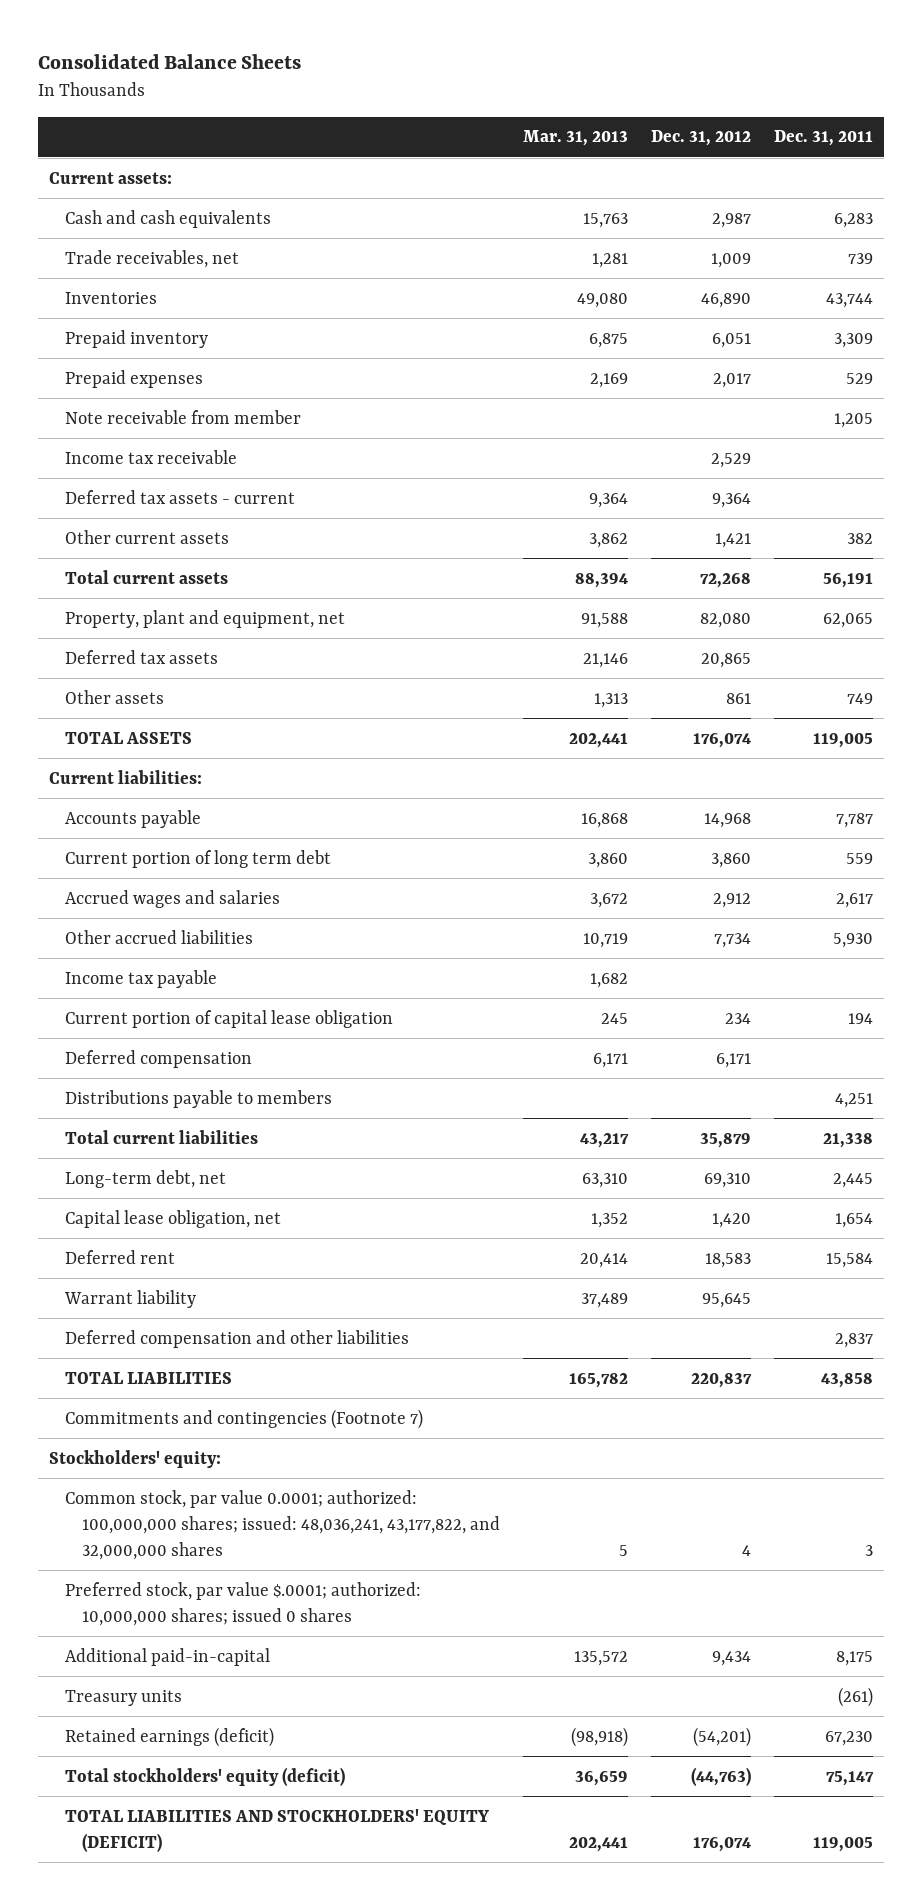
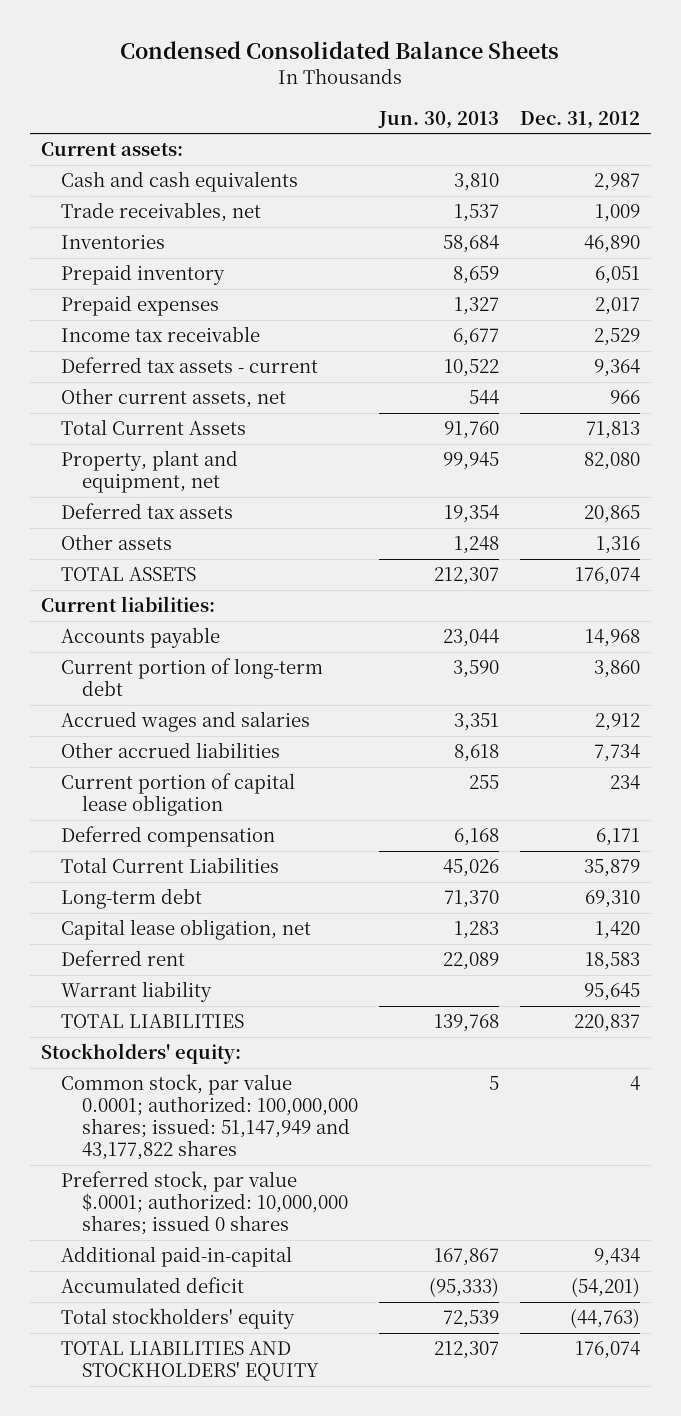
[37,54,301,70] Consolidated Balance Sheets -> [120,40,560,59] Condensed Consolidated Balance Sheets
[522,130,628,147] Mar. 31, 2013 -> none
[773,130,873,147] Dec. 31, 2011 -> none
none -> [377,110,499,129] Jun. 30, 2013
[65,409,302,424] Note receivable from member -> none
[65,529,230,544] Other current assets -> [61,388,287,409] Other current assets, net
[714,532,751,548] 1,421 -> [609,390,640,405] 966
[65,569,229,584] Total current assets -> [61,419,247,436] Total Current Assets
[699,572,751,588] 72,268 -> [585,421,640,440] 71,813
[725,692,751,704] 861 -> [595,536,640,555] 1,316
[65,849,332,868] Current portion of long term debt -> [61,658,324,697] Current portion of long-term debt
[65,969,218,988] Income tax payable -> none
[65,1089,333,1108] Distributions payable to members -> none
[65,1129,259,1144] Total current liabilities -> [61,857,280,874] Total Current Liabilities
[65,1169,227,1188] Long-term debt, net -> [61,888,203,910] Long-term debt
[65,1329,410,1348] Deferred compensation and other liabilities -> none
[65,1408,424,1429] Commitments and contingencies (Footnote 7) -> none
[65,1489,500,1560] Common stock, par value 0.0001; authorized: 100,000,000 shares; issued: 48,036,241, 43,177,822, and 32,000,000 shares -> [61,1074,358,1161] Common stock, par value 0.0001; authorized: 100,000,000 shares; issued: 51,147,949 and 43,177,822 shares
[65,1689,183,1706] Treasury units -> none
[65,1726,275,1747] Retained earnings (deficit) -> [61,1277,245,1294] Accumulated deficit
[65,1766,346,1786] Total stockholders' equity (deficit) -> [61,1308,296,1330] Total stockholders' equity
[65,1808,490,1852] TOTAL LIABILITIES AND STOCKHOLDERS' EQUITY (DEFICIT) -> [61,1341,319,1382] TOTAL LIABILITIES AND STOCKHOLDERS' EQUITY

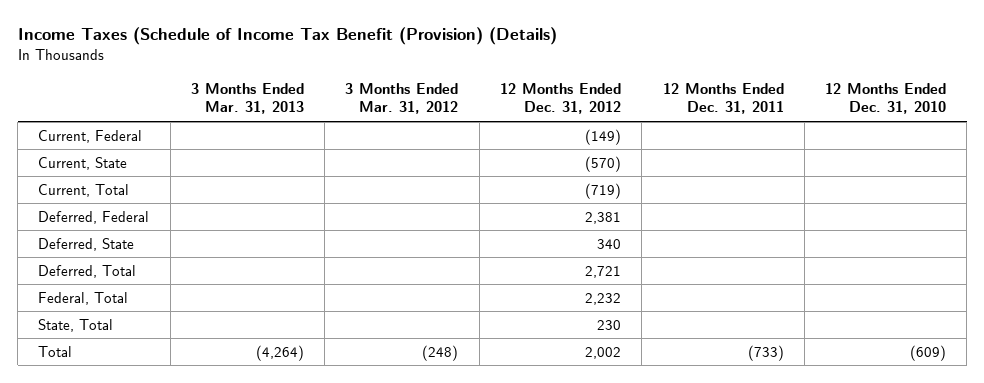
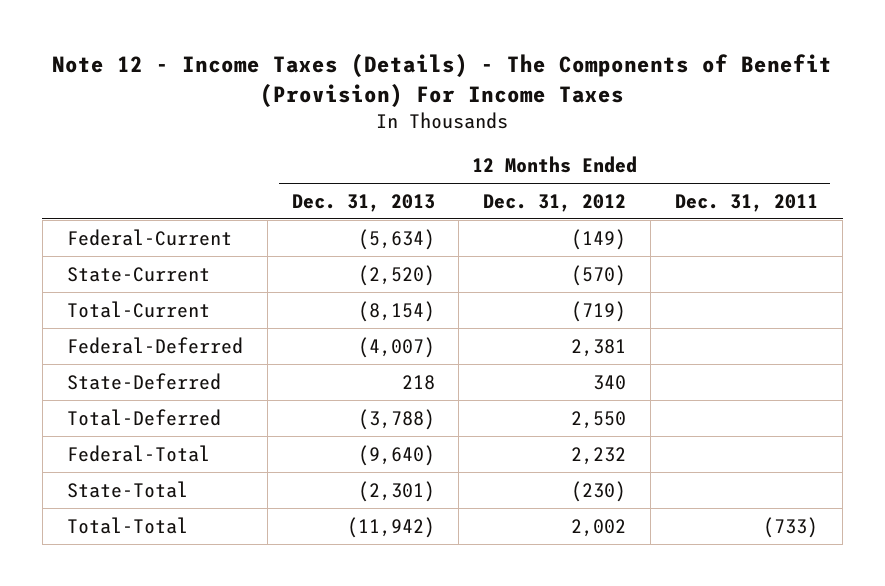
[17,27,557,46] Income Taxes (Schedule of Income Tax Benefit (Provision) (Details) -> [52,54,833,108] Note 12 - Income Taxes (Details) - The Components of Benefit (Provision) For Income Taxes
[190,82,304,115] 3 Months Ended Mar. 31, 2013 -> none
[345,82,459,115] 3 Months Ended Mar. 31, 2012 -> none
[825,82,947,115] 12 Months Ended Dec. 31, 2010 -> none
none -> [291,193,435,212] Dec. 31, 2013
[38,129,143,143] Current, Federal -> [66,228,232,246] Federal-Current
[38,156,128,170] Current, State -> [66,266,210,282] State-Current
[38,183,130,197] Current, Total -> [66,300,210,318] Total-Current
[38,210,150,224] Deferred, Federal -> [66,336,243,354] Federal-Deferred
[38,237,135,251] Deferred, State -> [66,372,221,390] State-Deferred
[38,264,137,278] Deferred, Total -> [66,408,221,426] Total-Deferred
[585,265,622,278] 2,721 -> [571,410,627,429] 2,550
[38,291,129,305] Federal, Total -> [66,444,210,462] Federal-Total
[38,318,114,332] State, Total -> [66,480,188,498] State-Total
[597,319,622,330] 230 -> [571,480,627,502] (230)
[38,345,73,357] Total -> [66,516,188,534] Total-Total

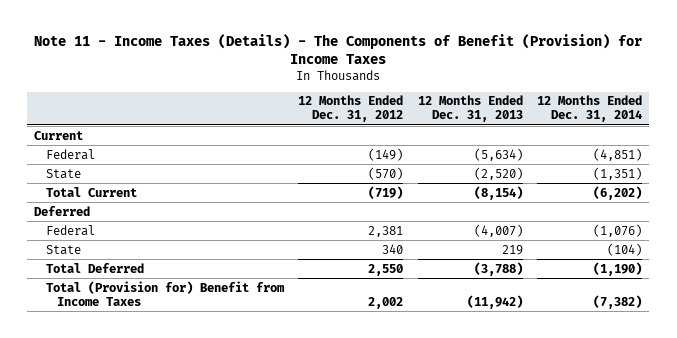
[52,54,833,108] Note 12 - Income Taxes (Details) - The Components of Benefit (Provision) For Income Taxes -> [34,33,643,64] Note 11 - Income Taxes (Details) - The Components of Benefit (Provision) for Income Taxes
[675,193,819,212] Dec. 31, 2011 -> none
none -> [537,95,643,123] 12 Months Ended Dec. 31, 2014
[66,444,210,462] Federal-Total -> none
[66,480,188,498] State-Total -> none
none -> [34,130,84,140] Current
[66,228,232,246] Federal-Current -> [45,148,95,160] Federal
[66,266,210,282] State-Current -> [45,168,81,179] State
[66,300,210,318] Total-Current -> [45,186,137,197] Total Current
none -> [34,205,91,216] Deferred
[66,336,243,354] Federal-Deferred -> [45,224,95,236] Federal
[66,372,221,390] State-Deferred -> [45,244,81,255] State
[401,374,435,390] 218 -> [501,244,523,255] 219
[66,408,221,426] Total-Deferred -> [45,262,144,273] Total Deferred
[66,516,188,534] Total-Total -> [45,280,285,306] Total (Provision for) Benefit from Income Taxes

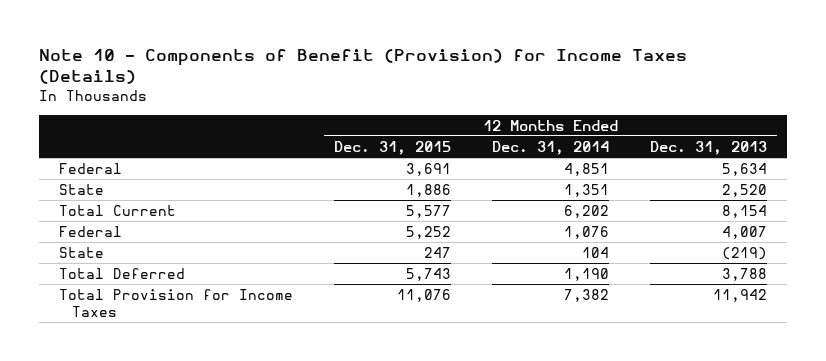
[34,33,643,64] Note 11 - Income Taxes (Details) - The Components of Benefit (Provision) for Income Taxes -> [39,48,688,85] Note 10 - Components of Benefit (Provision) for Income Taxes (Details)
[298,95,404,123] 12 Months Ended Dec. 31, 2012 -> none
none -> [334,140,452,155] Dec. 31, 2015
[34,130,84,140] Current -> none
[34,205,91,216] Deferred -> none
[473,147,523,161] (5,634) -> [721,162,767,176] 5,634
[593,147,643,161] (4,851) -> [564,162,610,176] 4,851
[473,166,523,180] (2,520) -> [721,183,767,197] 2,520
[593,166,643,180] (1,351) -> [564,183,610,197] 1,351
[473,185,523,200] (8,154) -> [721,204,767,218] 8,154
[593,185,643,200] (6,202) -> [564,204,610,218] 6,202
[473,223,523,237] (4,007) -> [721,225,767,239] 4,007
[593,223,643,237] (1,076) -> [564,225,610,239] 1,076
[501,244,523,255] 219 -> [721,246,767,260] (219)
[607,242,643,256] (104) -> [582,246,610,258] 104
[473,261,523,276] (3,788) -> [721,267,767,281] 3,788
[593,261,643,276] (1,190) -> [564,267,610,281] 1,190
[45,280,285,306] Total (Provision for) Benefit from Income Taxes -> [59,288,294,317] Total Provision for Income Taxes
[466,294,523,309] (11,942) -> [712,288,767,302] 11,942
[593,294,643,309] (7,382) -> [564,288,610,302] 7,382

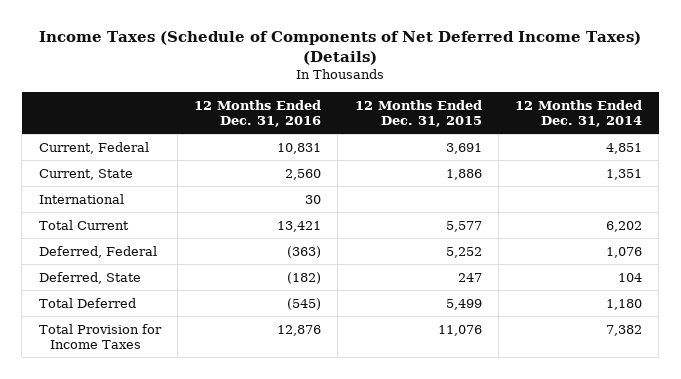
[39,48,688,85] Note 10 - Components of Benefit (Provision) for Income Taxes (Details) -> [39,30,642,65] Income Taxes (Schedule of Components of Net Deferred Income Taxes) (Details)
[649,140,767,155] Dec. 31, 2013 -> none
none -> [194,99,322,128] 12 Months Ended Dec. 31, 2016
[59,162,123,174] Federal -> [38,141,149,154] Current, Federal
[59,183,105,195] State -> [38,168,133,180] Current, State
none -> [38,193,124,204] International
[59,225,123,237] Federal -> [38,245,157,258] Deferred, Federal
[59,246,105,258] State -> [38,271,141,284] Deferred, State
[406,267,452,281] 5,743 -> [445,298,482,310] 5,499
[564,267,610,281] 1,190 -> [606,298,643,310] 1,180

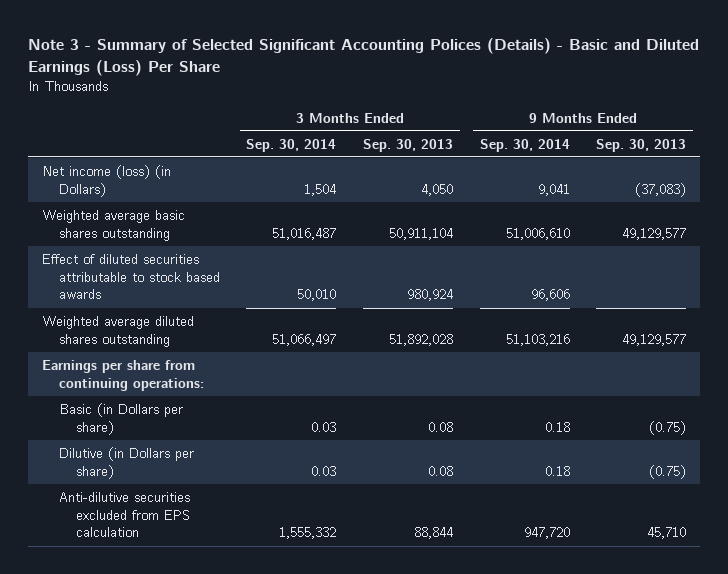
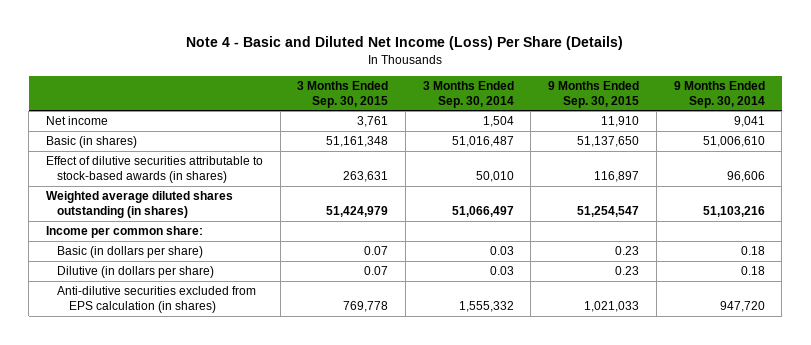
[28,38,700,77] Note 3 - Summary of Selected Significant Accounting Polices (Details) - Basic and Diluted Earnings (Loss) Per Share -> [186,36,624,51] Note 4 - Basic and Diluted Net Income (Loss) Per Share (Details)
[363,138,454,152] Sep. 30, 2013 -> none
[596,138,687,152] Sep. 30, 2013 -> none
none -> [297,80,389,108] 3 Months Ended Sep. 30, 2015
none -> [548,80,640,108] 9 Months Ended Sep. 30, 2015
[41,359,204,391] Earnings per share from continuing operations: -> none
[41,164,171,197] Net income (loss) (in Dollars) -> [45,116,108,126] Net income
[41,209,185,241] Weighted average basic shares outstanding -> [45,136,137,149] Basic (in shares)
[41,253,220,300] Effect of diluted securities attributable to stock based awards -> [45,156,263,183] Effect of dilutive securities attributable to stock-based awards (in shares)
[41,315,194,347] Weighted average diluted shares outstanding -> [45,191,233,218] Weighted average diluted shares outstanding (in shares)
none -> [45,226,203,239] Income per common share:
[58,402,183,435] Basic (in Dollars per share) -> [57,246,204,259] Basic (in dollars per share)
[58,446,194,479] Dilutive (in Dollars per share) -> [57,266,215,279] Dilutive (in dollars per share)
[58,491,190,538] Anti-dilutive securities excluded from EPS calculation -> [57,286,257,313] Anti-dilutive securities excluded from EPS calculation (in shares)

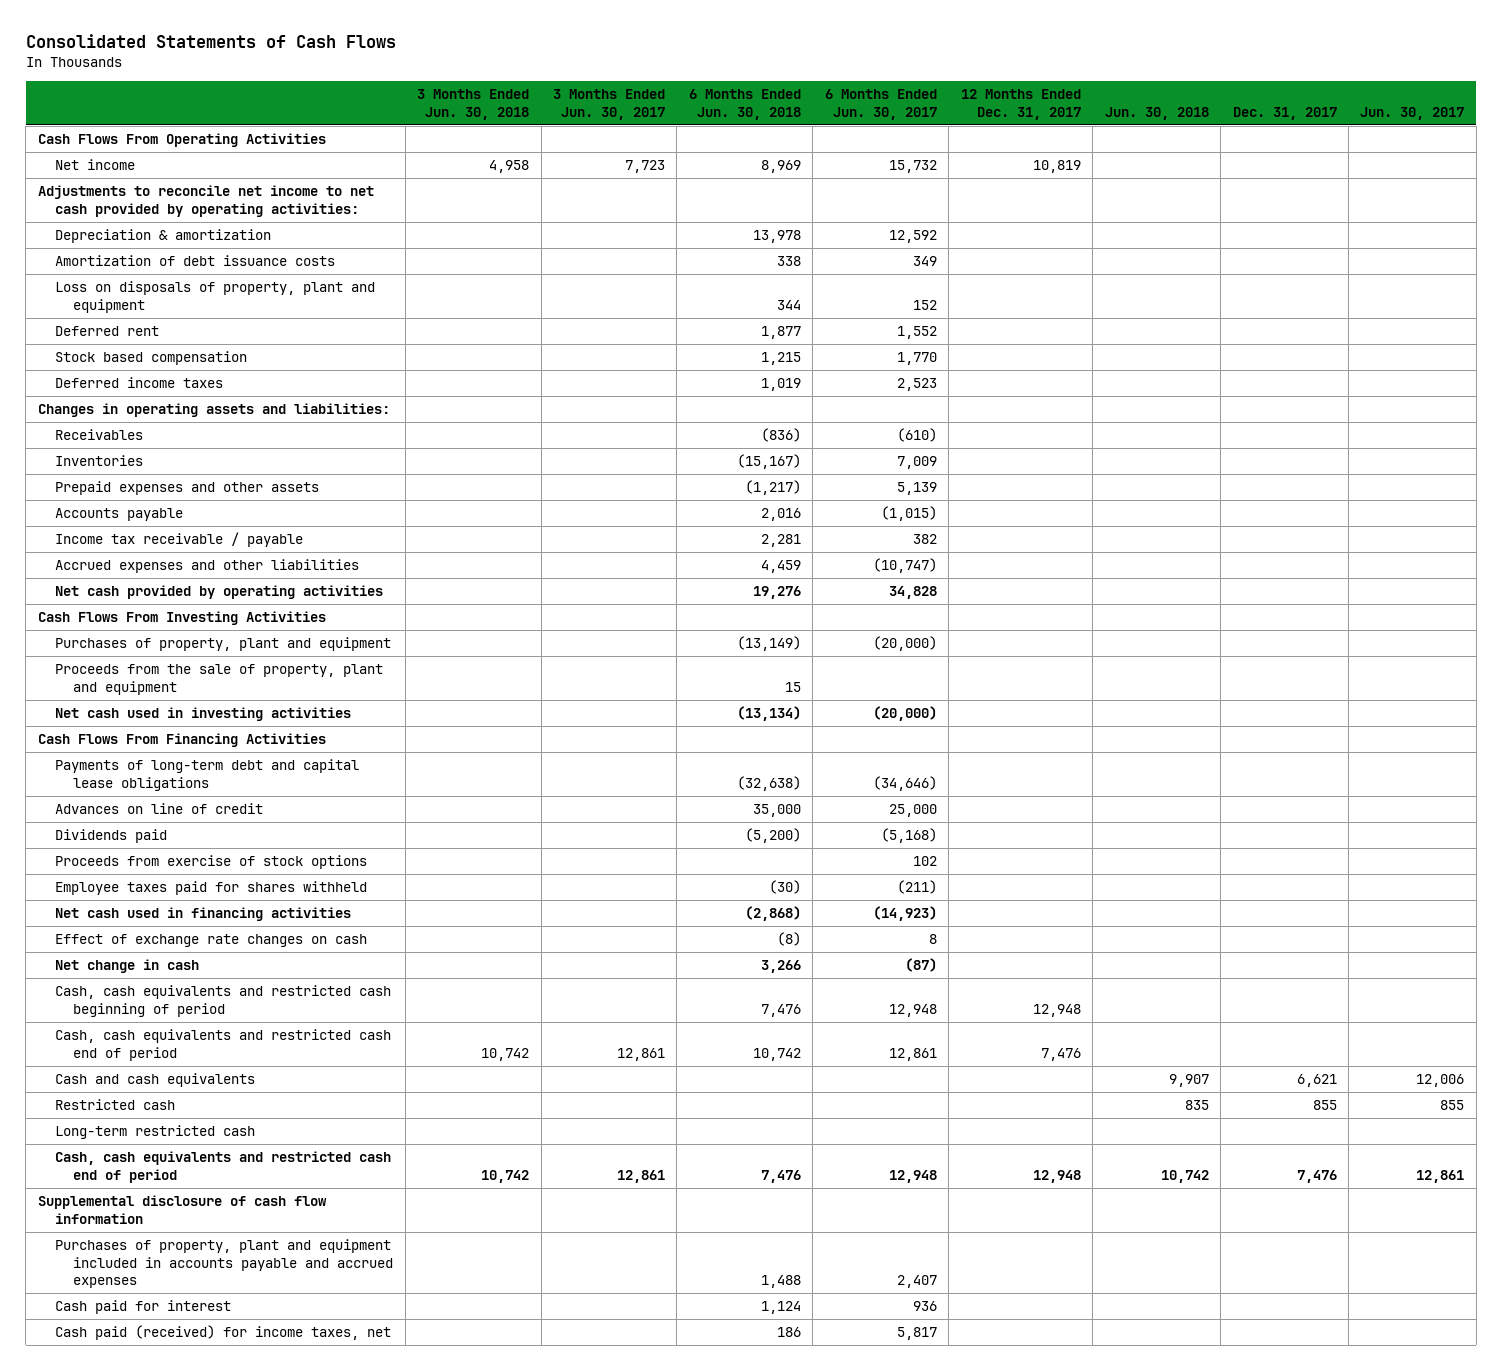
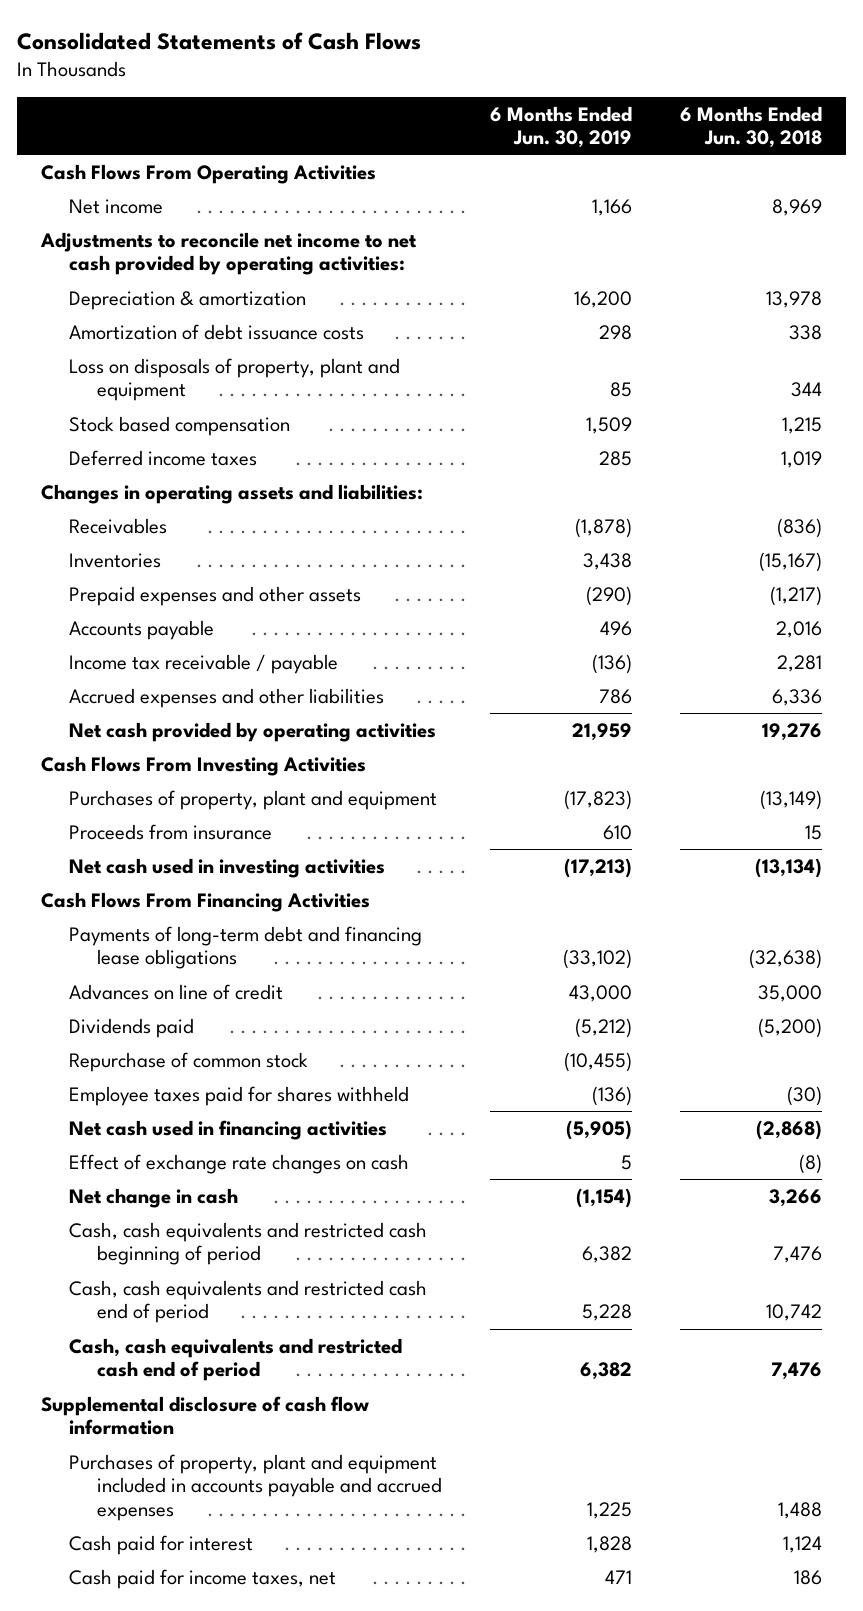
[417,89,530,120] 3 Months Ended Jun. 30, 2018 -> none
[553,89,666,120] 3 Months Ended Jun. 30, 2017 -> none
[824,89,937,120] 6 Months Ended Jun. 30, 2017 -> none
[960,89,1081,120] 12 Months Ended Dec. 31, 2017 -> none
[1104,106,1209,120] Jun. 30, 2018 -> none
[1232,106,1337,120] Dec. 31, 2017 -> none
[1360,106,1465,120] Jun. 30, 2017 -> none
none -> [489,105,632,149] 6 Months Ended Jun. 30, 2019
[55,326,160,337] Deferred rent -> none
[760,560,801,574] 4,459 -> [771,688,822,706] 6,336
[55,664,384,695] Proceeds from the sale of property, plant and equipment -> none
none -> [69,823,273,840] Proceeds from insurance
[55,759,360,791] Payments of long-term debt and capital lease obligations -> [69,925,423,970] Payments of long-term debt and financing lease obligations
[55,855,368,870] Proceeds from exercise of stock options -> none
none -> [69,1051,309,1072] Repurchase of common stock
[55,1073,256,1088] Cash and cash equivalents -> none
[55,1099,176,1111] Restricted cash -> none
[55,1125,256,1140] Long-term restricted cash -> none
[55,1325,392,1341] Cash paid (received) for income taxes, net -> [69,1568,337,1589] Cash paid for income taxes, net

